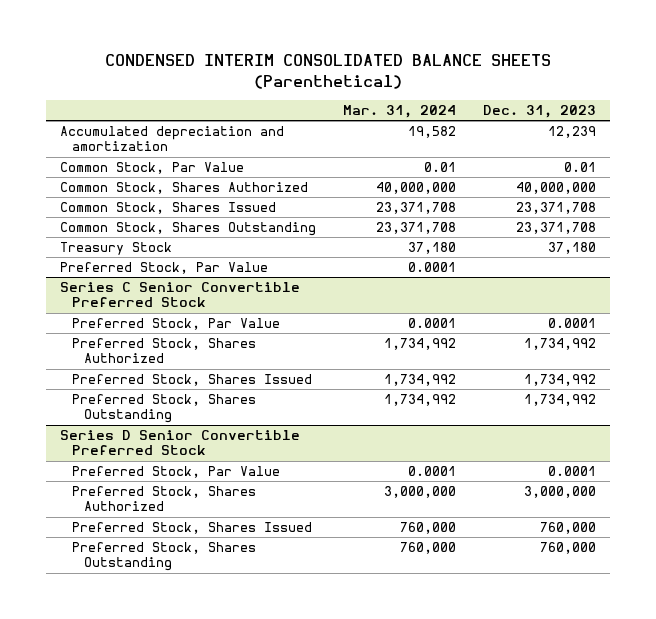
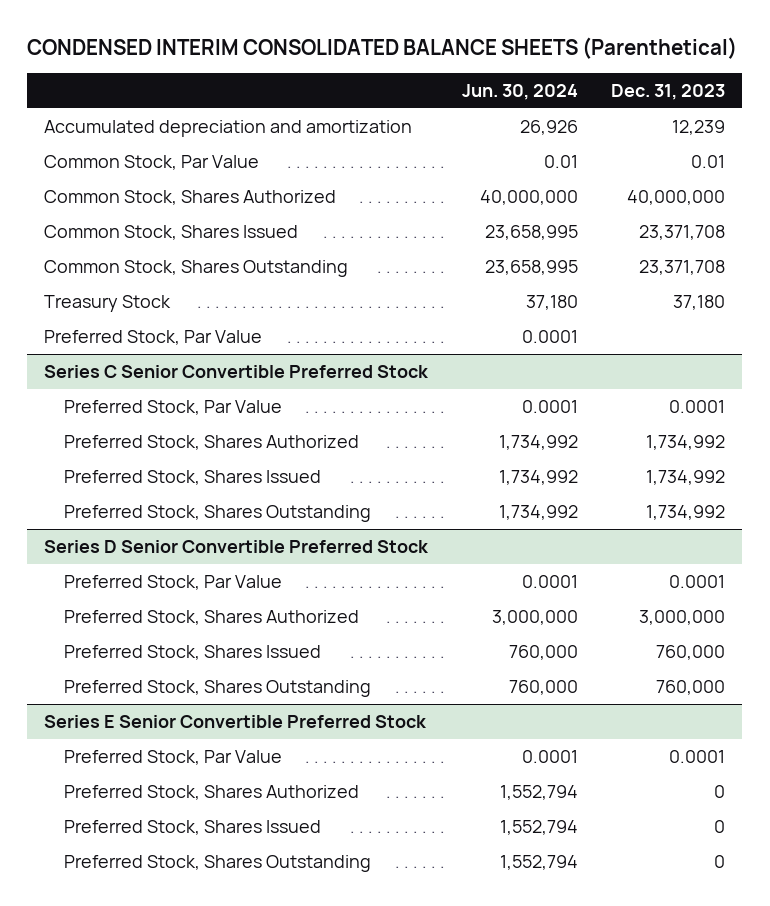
[342,105,456,119] Mar. 31, 2024 -> none
none -> [461,83,578,100] Jun. 30, 2024
none -> [44,714,428,728] Series E Senior Convertible Preferred Stock
none -> [64,749,283,765] Preferred Stock, Par Value
none -> [64,784,360,800] Preferred Stock, Shares Authorized
none -> [64,819,322,835] Preferred Stock, Shares Issued
none -> [64,854,372,872] Preferred Stock, Shares Outstanding

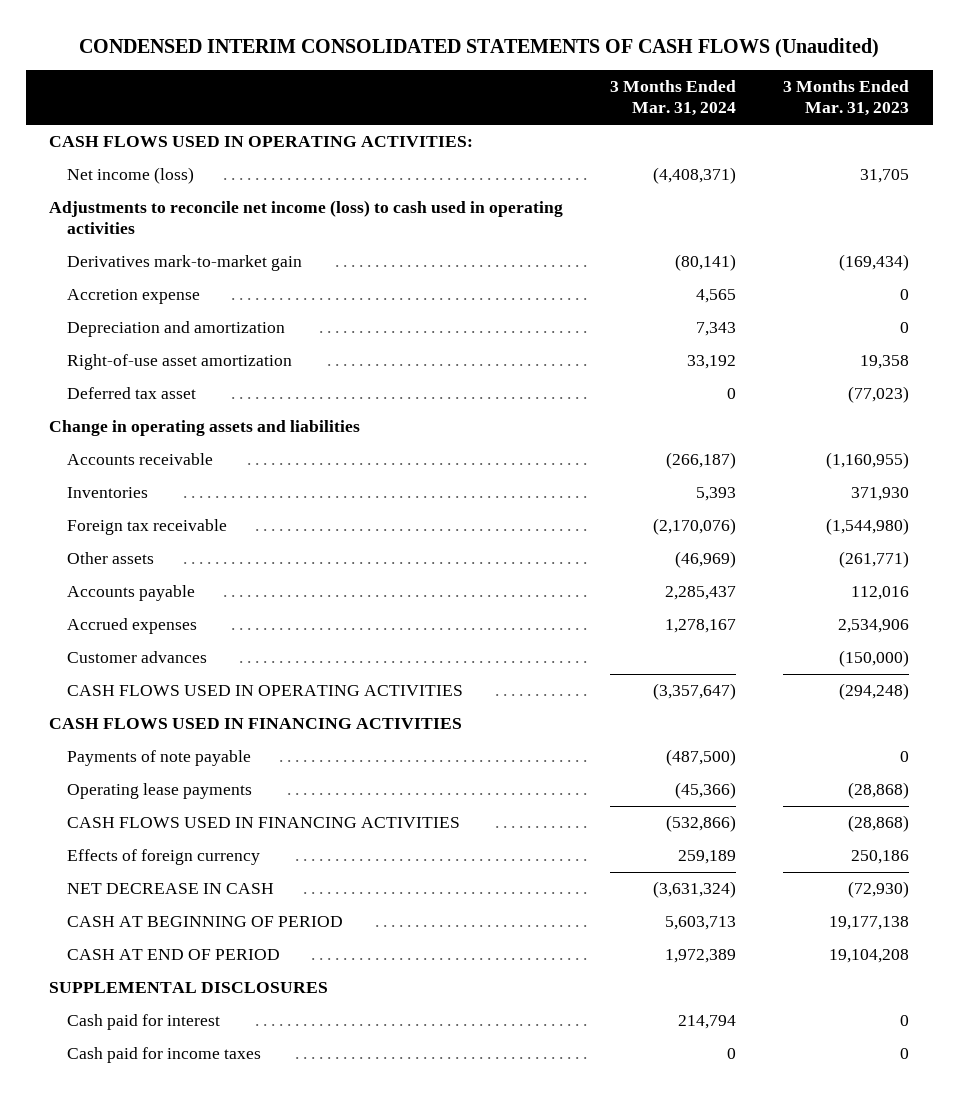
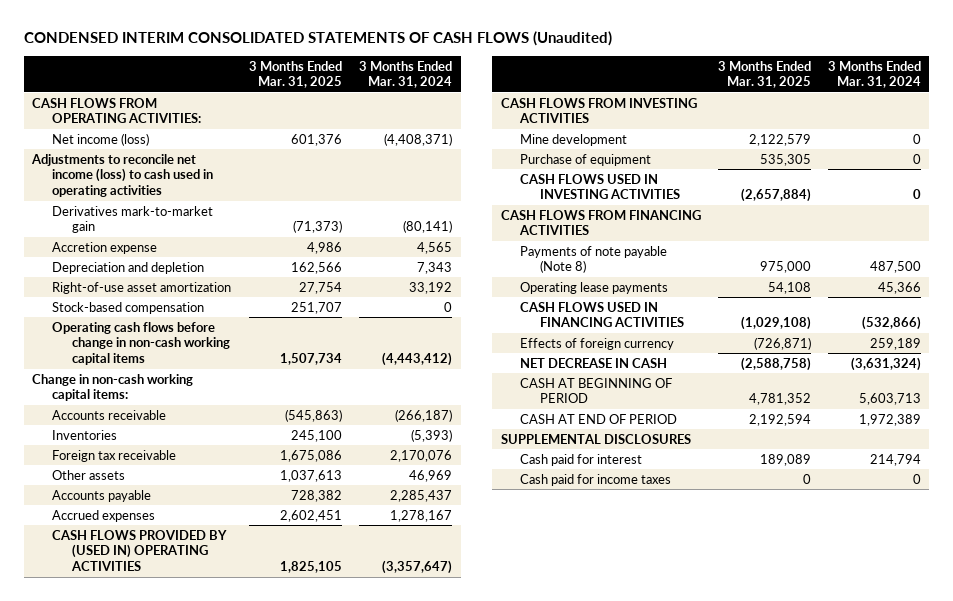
[783,80,910,117] 3 Months Ended Mar. 31, 2023 -> none
none -> [249,60,343,89] 3 Months Ended Mar. 31, 2025
[49,136,474,148] CASH FLOWS USED IN OPERATING ACTIVITIES: -> [32,97,201,124] CASH FLOWS FROM OPERATING ACTIVITIES:
[66,321,285,338] Depreciation and amortization -> [51,261,204,274] Depreciation and depletion
[66,387,196,400] Deferred tax asset -> none
[49,420,361,437] Change in operating assets and liabilities -> none
none -> [51,301,204,314] Stock-based compensation
none -> [51,321,230,366] Operating cash flows before change in non-cash working capital items
none -> [32,373,194,402] Change in non-cash working capital items:
[696,487,737,502] 5,393 -> [411,428,453,442] (5,393)
[653,518,737,536] (2,170,076) -> [390,449,453,462] 2,170,076
[675,551,737,569] (46,969) -> [409,469,453,482] 46,969
[66,651,207,664] Customer advances -> none
[66,685,463,697] CASH FLOWS USED IN OPERATING ACTIVITIES -> [51,529,227,572] CASH FLOWS PROVIDED BY (USED IN) OPERATING ACTIVITIES
none -> [500,97,697,124] CASH FLOWS FROM INVESTING ACTIVITIES
none -> [520,133,628,146] Mine development
none -> [520,153,652,166] Purchase of equipment
none -> [520,173,680,200] CASH FLOWS USED IN INVESTING ACTIVITIES
[49,718,463,730] CASH FLOWS USED IN FINANCING ACTIVITIES -> [500,209,701,236] CASH FLOWS FROM FINANCING ACTIVITIES
[66,750,251,767] Payments of note payable -> [520,245,668,274] Payments of note payable (Note 8)
[666,749,737,767] (487,500) -> [869,261,921,274] 487,500
[675,782,737,800] (45,366) -> [877,281,921,294] 45,366

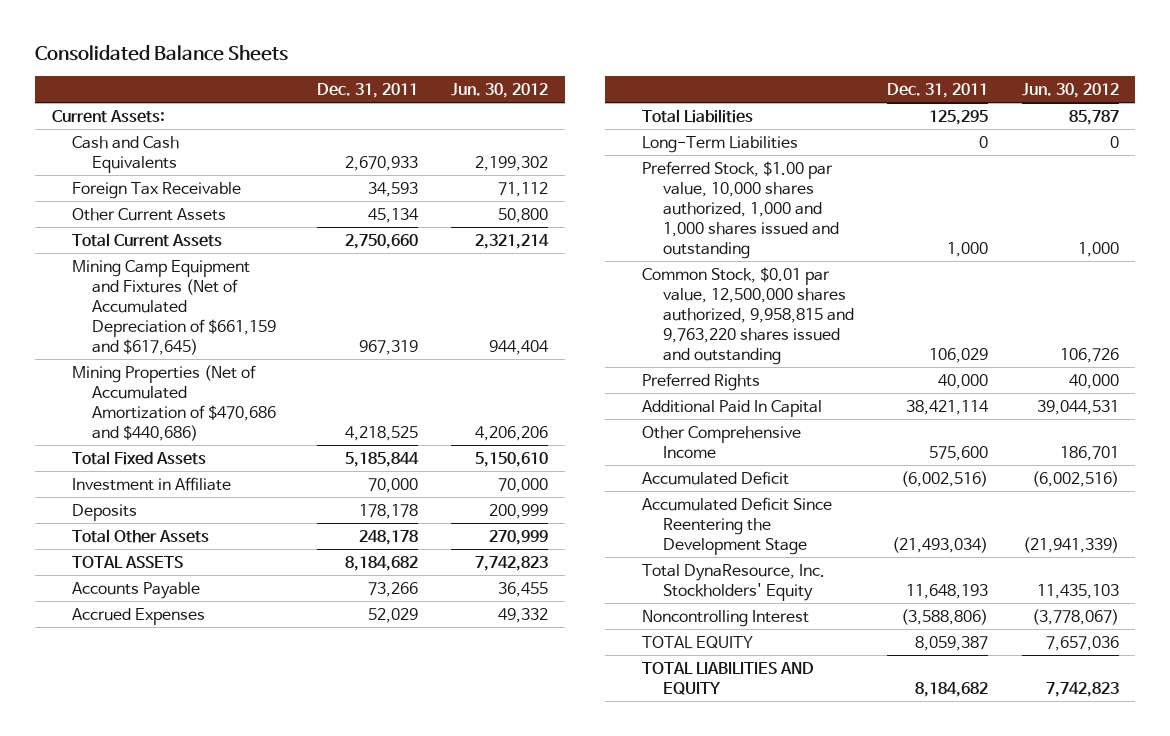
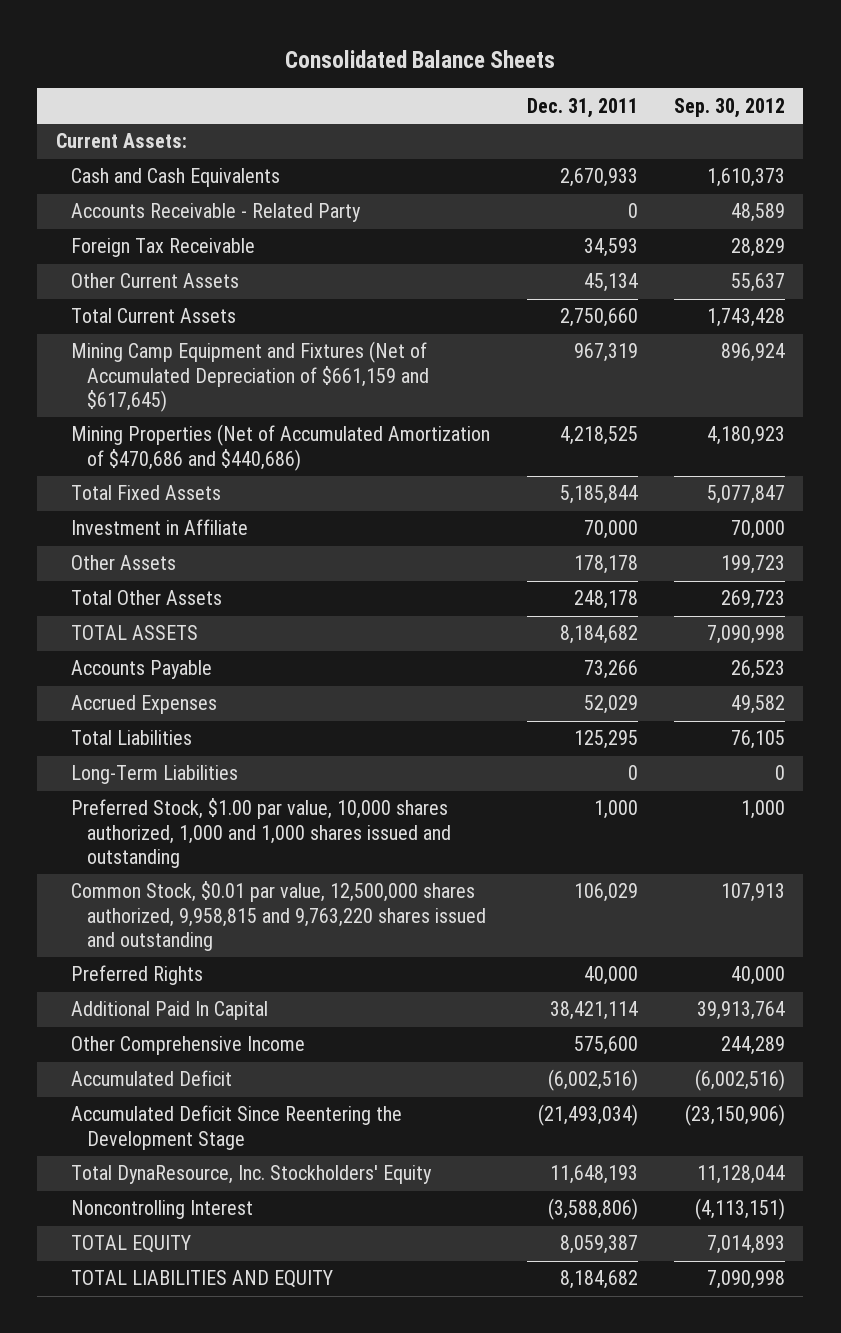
[451,83,549,99] Jun. 30, 2012 -> none
none -> [674,97,786,118] Sep. 30, 2012
none -> [71,203,362,223] Accounts Receivable - Related Party
[71,503,137,521] Deposits -> [71,555,177,571] Other Assets

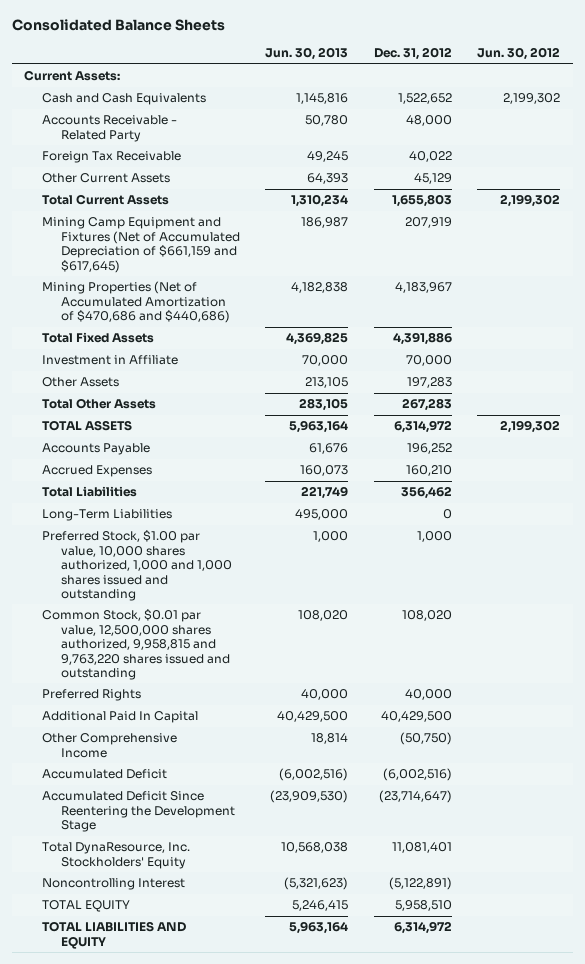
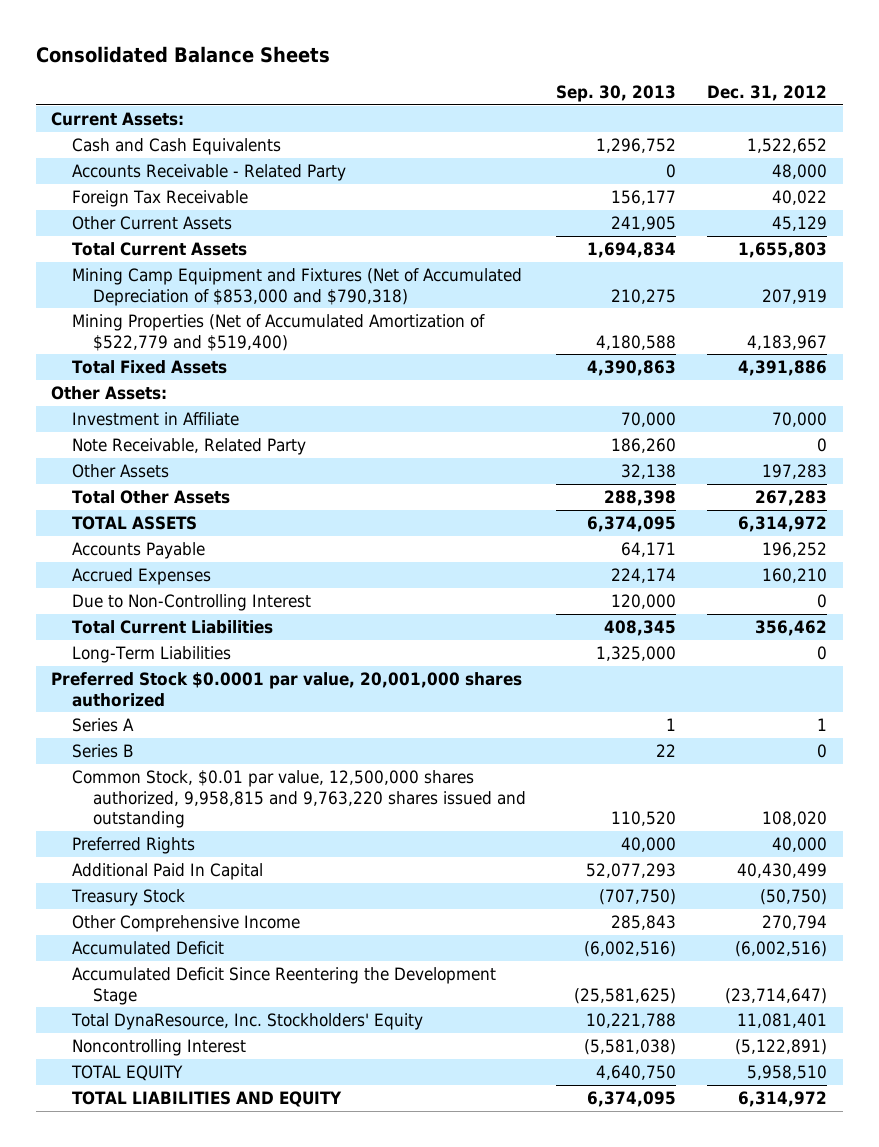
[265,47,349,61] Jun. 30, 2013 -> none
[477,47,561,61] Jun. 30, 2012 -> none
none -> [556,85,677,103] Sep. 30, 2013
[42,217,240,273] Mining Camp Equipment and Fixtures (Net of Accumulated Depreciation of $661,159 and $617,645) -> [71,267,522,306] Mining Camp Equipment and Fixtures (Net of Accumulated Depreciation of $853,000 and $790,318)
[42,281,230,324] Mining Properties (Net of Accumulated Amortization of $470,686 and $440,686) -> [71,313,485,351] Mining Properties (Net of Accumulated Amortization of $522,779 and $519,400)
none -> [51,385,168,400] Other Assets:
none -> [71,437,306,455] Note Receivable, Related Party
none -> [71,593,311,611] Due to Non-Controlling Interest
[42,486,138,498] Total Liabilities -> [71,619,273,634] Total Current Liabilities
[42,530,232,601] Preferred Stock, $1.00 par value, 10,000 shares authorized, 1,000 and 1,000 shares issued and outstanding -> none
none -> [51,671,523,707] Preferred Stock $0.0001 par value, 20,001,000 shares authorized
none -> [71,717,134,732] Series A
none -> [71,743,134,758] Series B
[380,711,452,723] 40,429,500 -> [737,862,828,878] 40,430,499
none -> [70,888,185,906] Treasury Stock
[399,732,452,746] (50,750) -> [762,914,828,930] 270,794

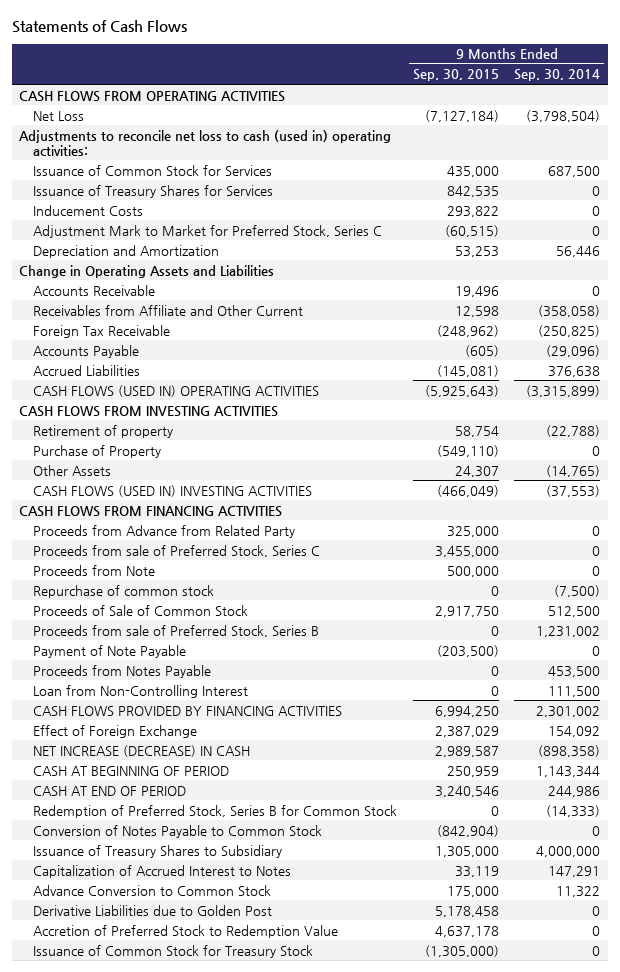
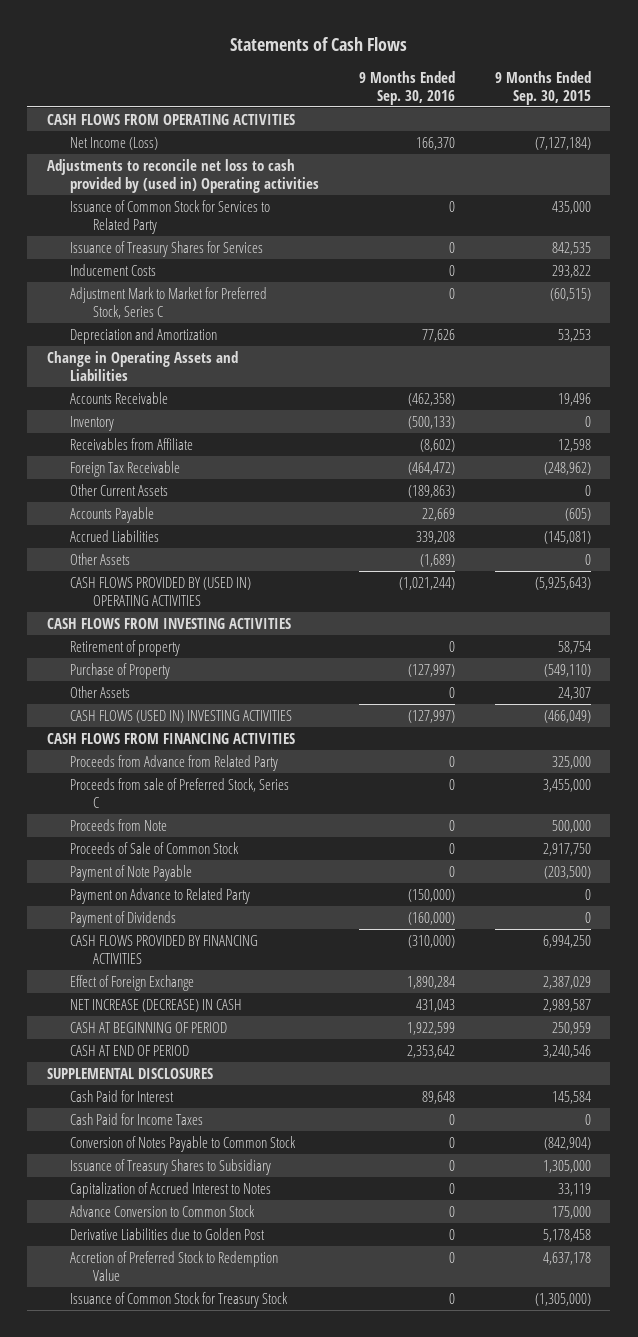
[514,69,601,82] Sep. 30, 2014 -> none
none -> [358,70,455,105] 9 Months Ended Sep. 30, 2016
[33,110,85,121] Net Loss -> [70,136,159,150] Net Income (Loss)
[19,129,392,156] Adjustments to reconcile net loss to cash (used in) operating activities: -> [47,158,320,193] Adjustments to reconcile net loss to cash provided by (used in) Operating activities
[33,164,273,176] Issuance of Common Stock for Services -> [70,199,271,234] Issuance of Common Stock for Services to Related Party
none -> [70,415,115,431] Inventory
[33,304,304,316] Receivables from Affiliate and Other Current -> [70,437,194,450] Receivables from Affiliate
none -> [70,483,169,496] Other Current Assets
none -> [70,552,131,565] Other Assets
[33,384,320,397] CASH FLOWS (USED IN) OPERATING ACTIVITIES -> [70,576,252,606] CASH FLOWS PROVIDED BY (USED IN) OPERATING ACTIVITIES
[33,584,215,598] Repurchase of common stock -> none
[33,624,320,637] Proceeds from sale of Preferred Stock, Series B -> none
[33,664,212,678] Proceeds from Notes Payable -> none
[33,684,249,698] Loan from Non-Controlling Interest -> none
none -> [70,887,251,904] Payment on Advance to Related Party
none -> [70,910,177,927] Payment of Dividends
[33,804,398,818] Redemption of Preferred Stock, Series B for Common Stock -> none
none -> [47,1067,214,1079] SUPPLEMENTAL DISCLOSURES
none -> [70,1089,175,1102] Cash Paid for Interest
none -> [70,1112,204,1125] Cash Paid for Income Taxes

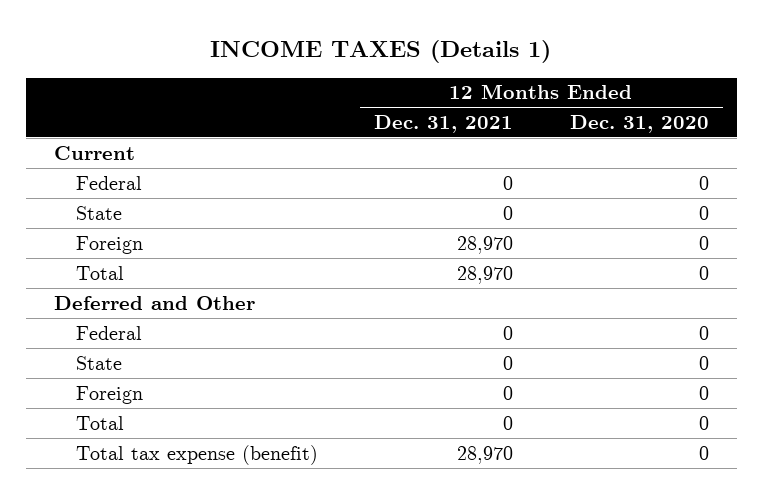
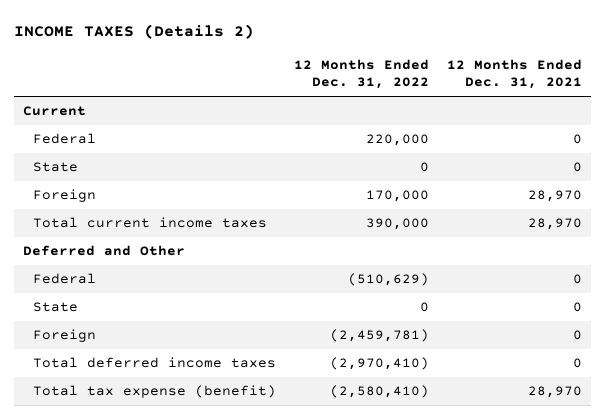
[210,40,552,64] INCOME TAXES (Details 1) -> [14,24,255,40] INCOME TAXES (Details 2)
[569,114,709,133] Dec. 31, 2020 -> none
none -> [294,58,430,90] 12 Months Ended Dec. 31, 2022
[75,265,124,280] Total -> [33,217,268,229] Total current income taxes
[75,415,124,430] Total -> [33,357,277,369] Total deferred income taxes

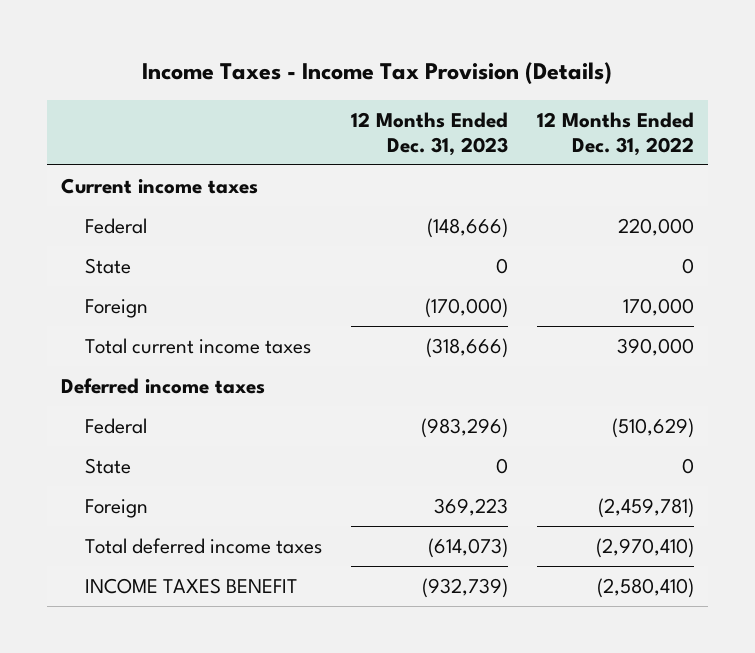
[14,24,255,40] INCOME TAXES (Details 2) -> [142,62,613,85] Income Taxes - Income Tax Provision (Details)
[447,58,583,90] 12 Months Ended Dec. 31, 2021 -> none
none -> [351,112,509,156] 12 Months Ended Dec. 31, 2023
[23,106,87,117] Current -> [60,177,258,194] Current income taxes
[23,245,186,257] Deferred and Other -> [60,377,265,394] Deferred income taxes
[33,385,277,399] Total tax expense (benefit) -> [85,577,298,594] INCOME TAXES BENEFIT

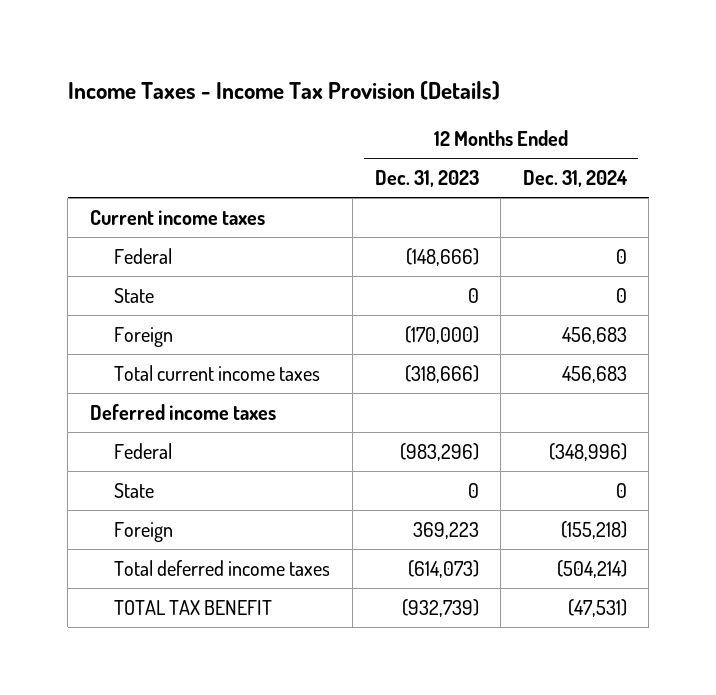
[536,112,694,156] 12 Months Ended Dec. 31, 2022 -> none
none -> [522,170,628,188] Dec. 31, 2024
[85,577,298,594] INCOME TAXES BENEFIT -> [114,599,273,615] TOTAL TAX BENEFIT

